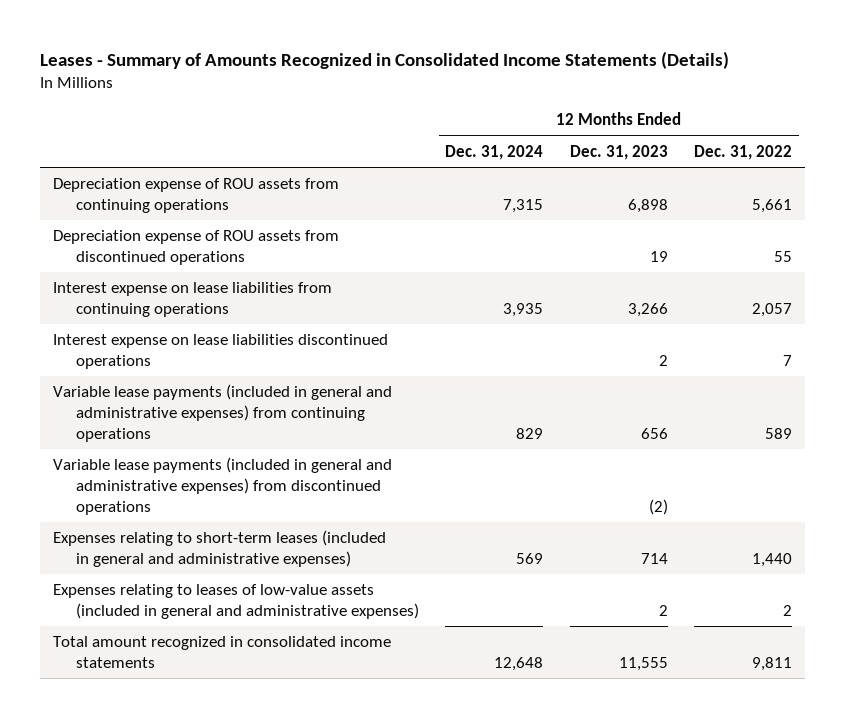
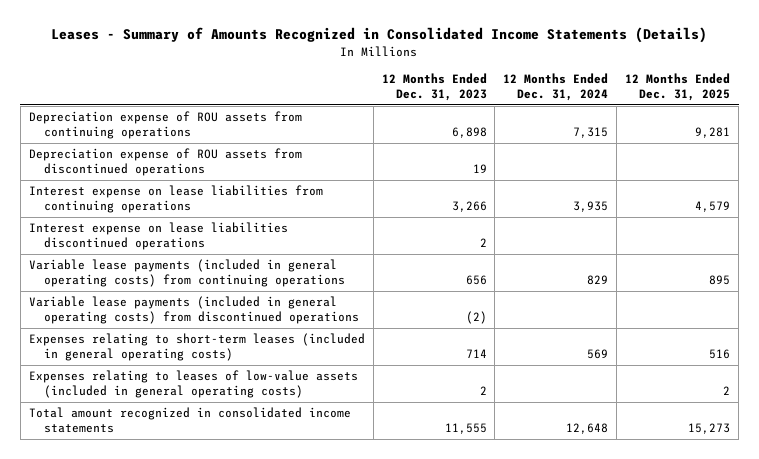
[694,144,793,160] Dec. 31, 2022 -> none
none -> [625,72,731,102] 12 Months Ended Dec. 31, 2025
[53,384,393,442] Variable lease payments (included in general and administrative expenses) from continuing operations -> [28,258,346,288] Variable lease payments (included in general operating costs) from continuing operations
[53,457,393,515] Variable lease payments (included in general and administrative expenses) from discontinued operations -> [28,295,360,325] Variable lease payments (included in general operating costs) from discontinued operations
[53,530,387,567] Expenses relating to short-term leases (included in general and administrative expenses) -> [28,332,365,362] Expenses relating to short-term leases (included in general operating costs)
[53,584,419,619] Expenses relating to leases of low-value assets (included in general and administrative expenses) -> [28,369,358,399] Expenses relating to leases of low-value assets (included in general operating costs)

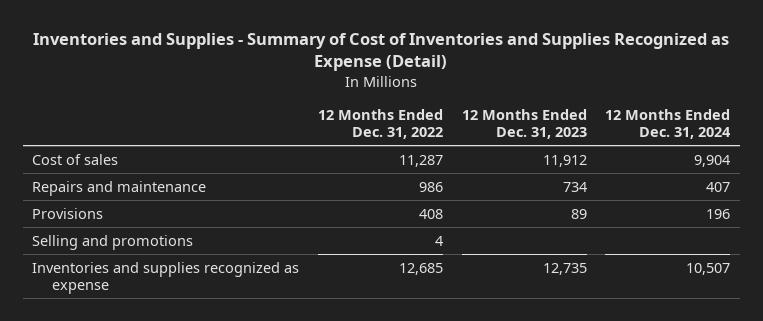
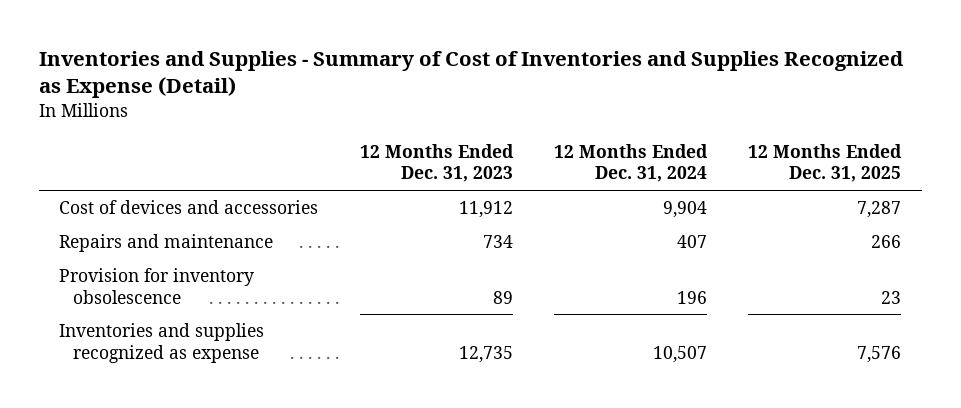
[317,108,443,140] 12 Months Ended Dec. 31, 2022 -> none
none -> [748,144,903,183] 12 Months Ended Dec. 31, 2025
[32,153,119,165] Cost of sales -> [59,200,319,215] Cost of devices and accessories
[32,234,194,250] Selling and promotions -> none
[32,207,104,219] Provisions -> [59,268,255,304] Provision for inventory obsolescence

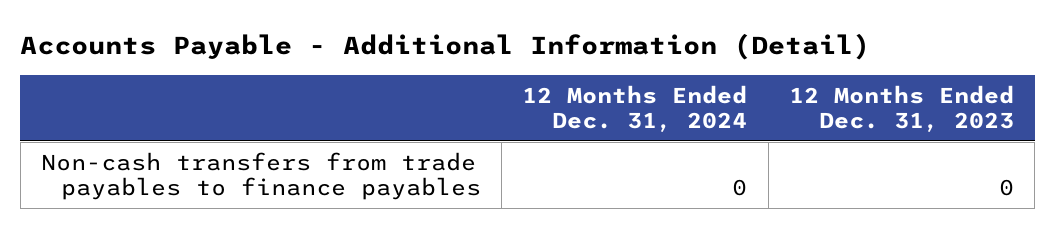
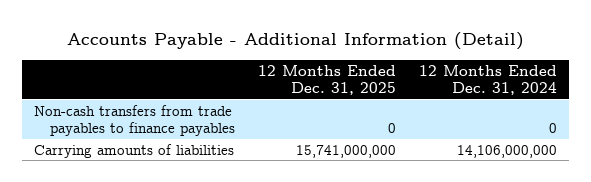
[788,84,1014,133] 12 Months Ended Dec. 31, 2023 -> none
none -> [257,64,396,95] 12 Months Ended Dec. 31, 2025
none -> [34,143,235,158] Carrying amounts of liabilities

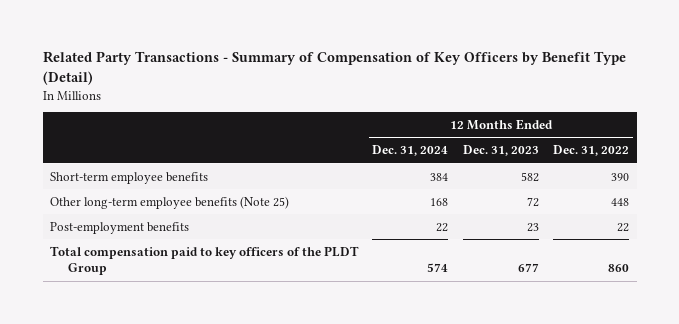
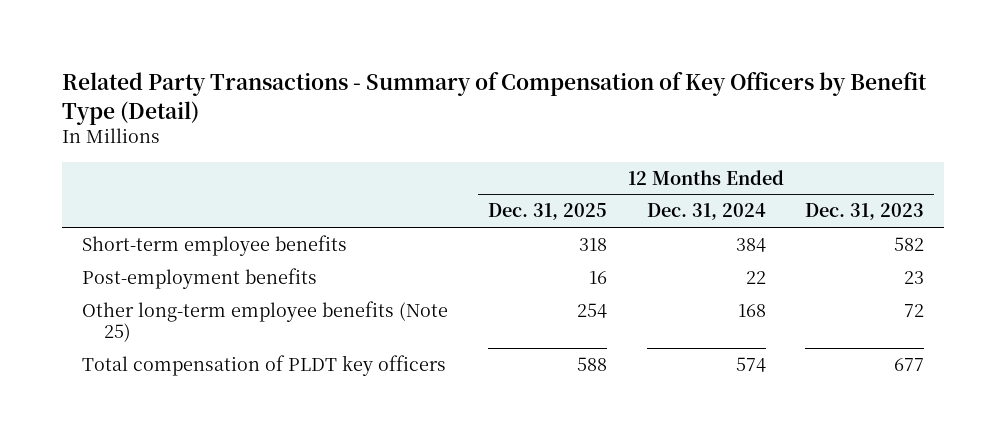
[553,145,630,157] Dec. 31, 2022 -> none
none -> [487,203,607,221] Dec. 31, 2025
[49,195,289,209] Other long-term employee benefits (Note 25) -> [82,301,449,343] Other long-term employee benefits (Note 25)
[49,245,359,276] Total compensation paid to key officers of the PLDT Group -> [82,355,447,377] Total compensation of PLDT key officers

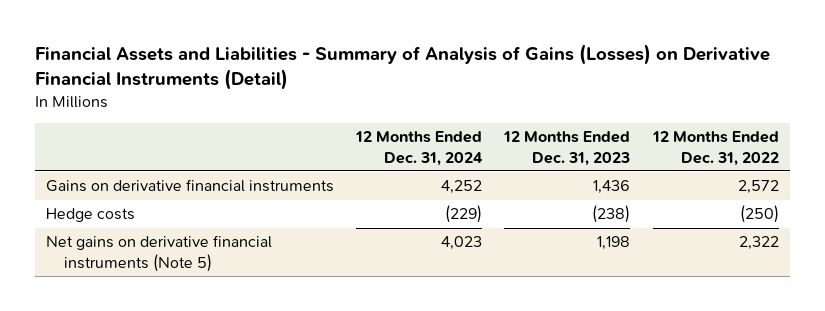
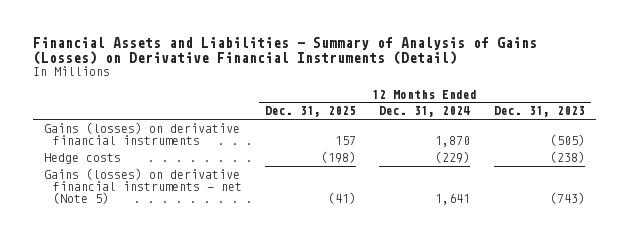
[651,131,779,166] 12 Months Ended Dec. 31, 2022 -> none
none -> [264,106,356,118] Dec. 31, 2025
[45,179,334,193] Gains on derivative financial instruments -> [44,121,241,145] Gains (losses) on derivative financial instruments
[441,180,483,195] 4,252 -> [435,135,471,147] 1,870
[593,180,631,195] 1,436 -> [549,133,585,146] (505)
[45,235,272,272] Net gains on derivative financial instruments (Note 5) -> [44,167,242,205] Gains (losses) on derivative financial instruments - net (Note 5)
[441,236,483,251] 4,023 -> [435,193,471,206] 1,641
[597,236,631,251] 1,198 -> [549,192,585,205] (743)

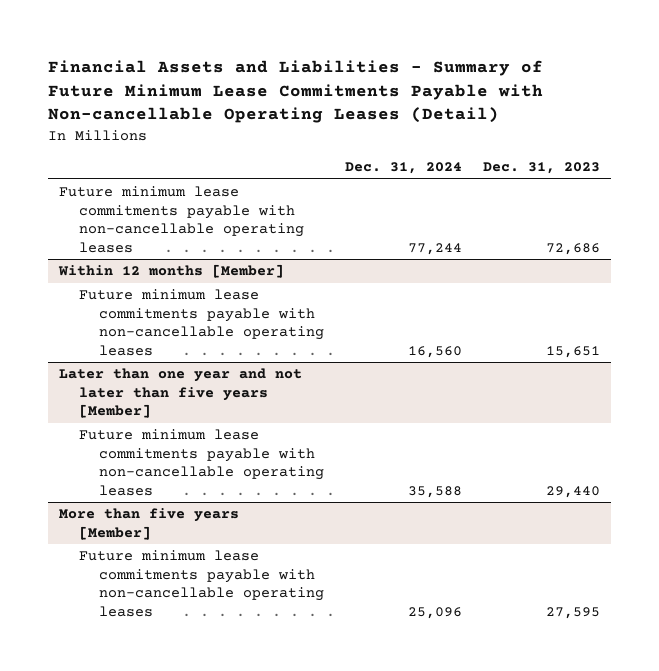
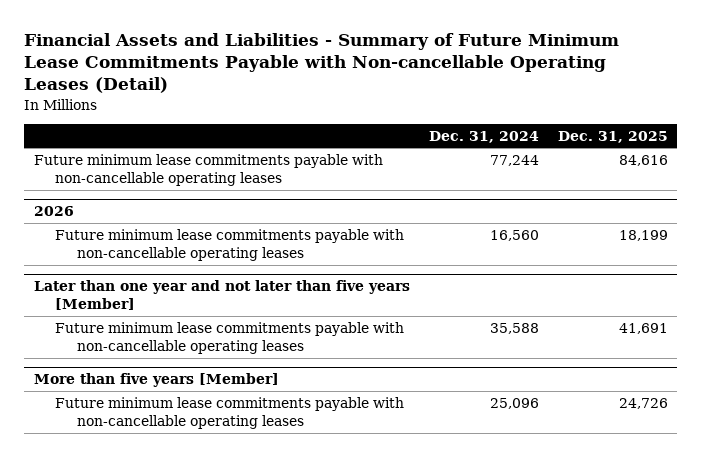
[483,161,601,174] Dec. 31, 2023 -> none
none -> [557,130,668,143] Dec. 31, 2025
[57,264,284,279] Within 12 months [Member] -> [33,206,74,217] 2026

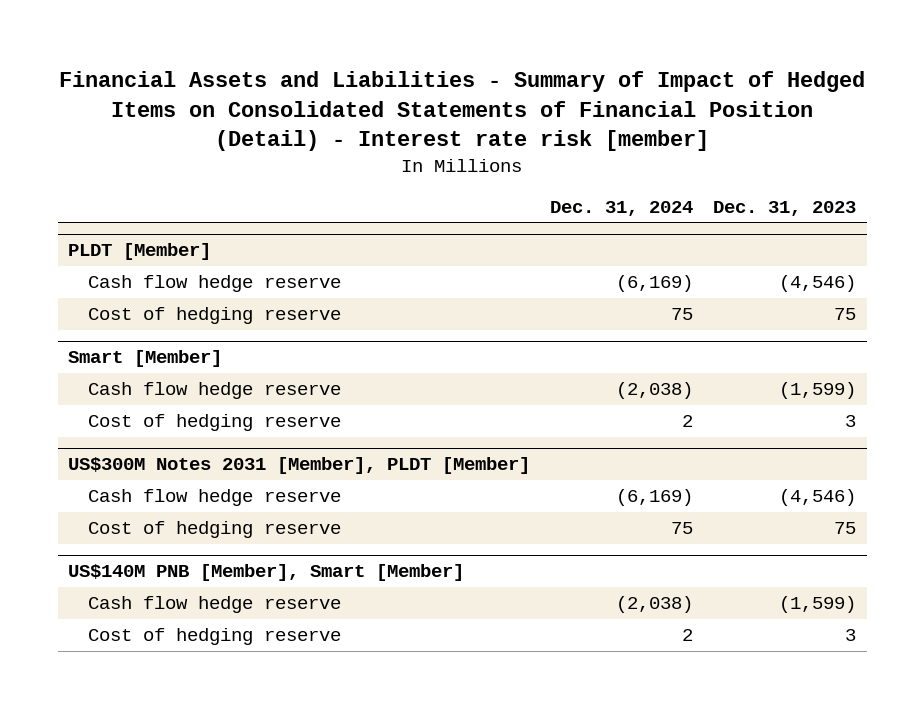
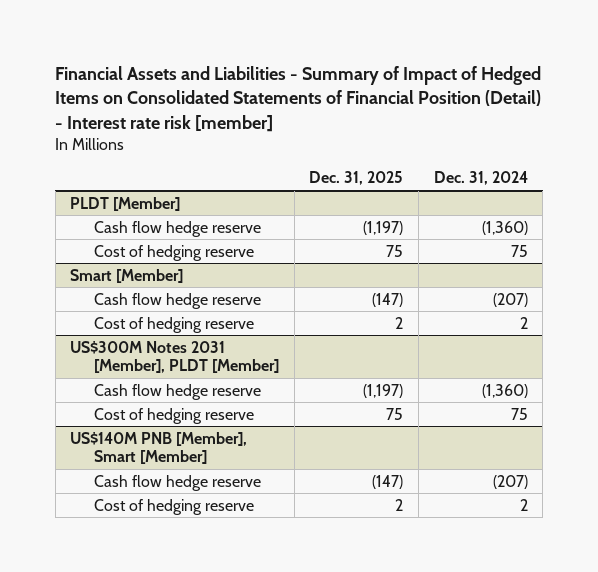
[713,200,857,216] Dec. 31, 2023 -> none
none -> [309,171,404,186] Dec. 31, 2025
[616,275,694,293] (6,169) -> [481,220,528,235] (1,360)
[616,382,694,400] (2,038) -> [492,292,528,307] (207)
[616,489,694,507] (6,169) -> [481,383,528,398] (1,360)
[616,596,694,614] (2,038) -> [492,474,528,489] (207)

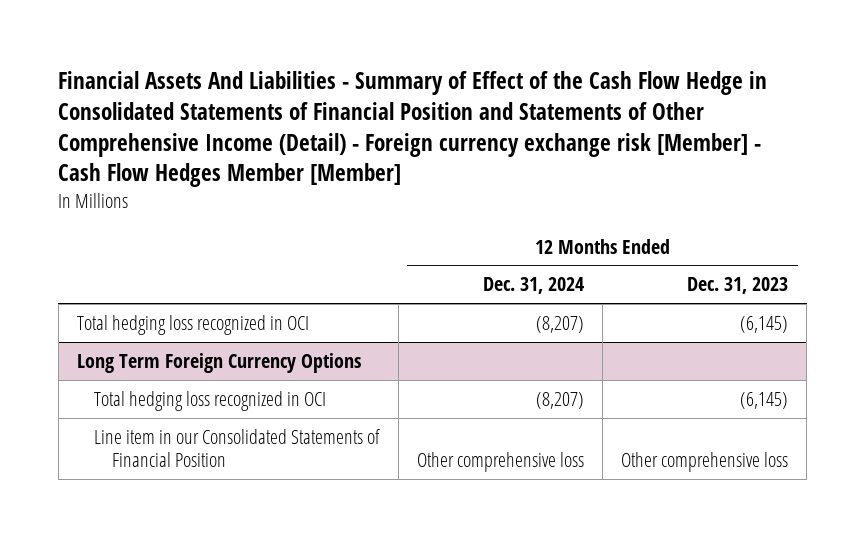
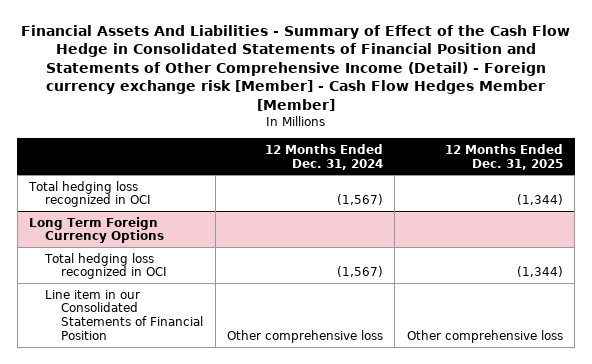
[687,277,789,295] Dec. 31, 2023 -> none
none -> [444,143,563,170] 12 Months Ended Dec. 31, 2025
[535,315,584,333] (8,207) -> [337,194,384,206] (1,567)
[535,391,584,409] (8,207) -> [337,266,384,278] (1,567)

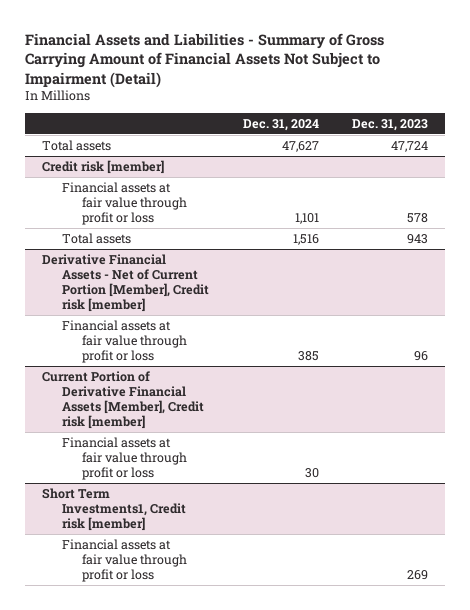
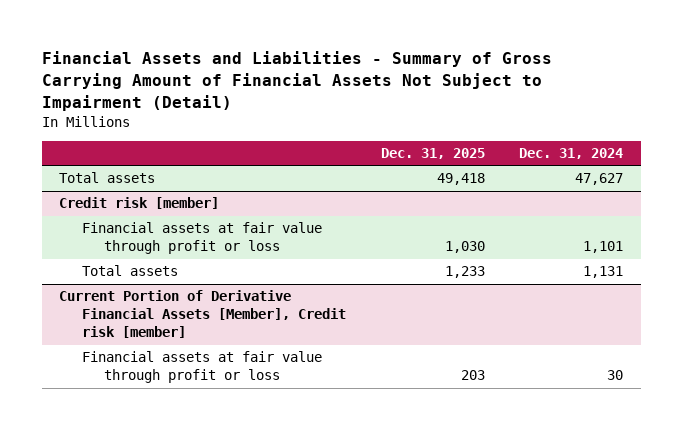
[352,118,429,131] Dec. 31, 2023 -> none
none -> [380,148,485,160] Dec. 31, 2025
[41,253,209,313] Derivative Financial Assets - Net of Current Portion [Member], Credit risk [member] -> none
[61,319,187,364] Financial assets at fair value through profit or loss -> none
[292,233,319,245] 1,516 -> [583,266,624,279] 1,131
[41,487,186,532] Short Term Investments1, Credit risk [member] -> none
[61,538,187,583] Financial assets at fair value through profit or loss -> none

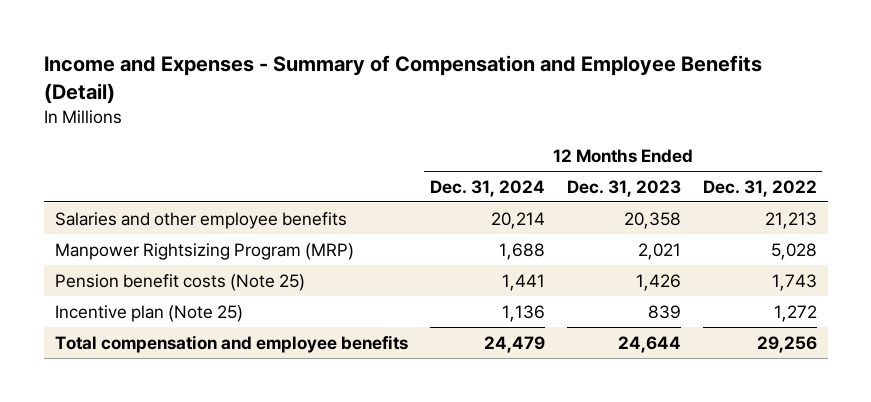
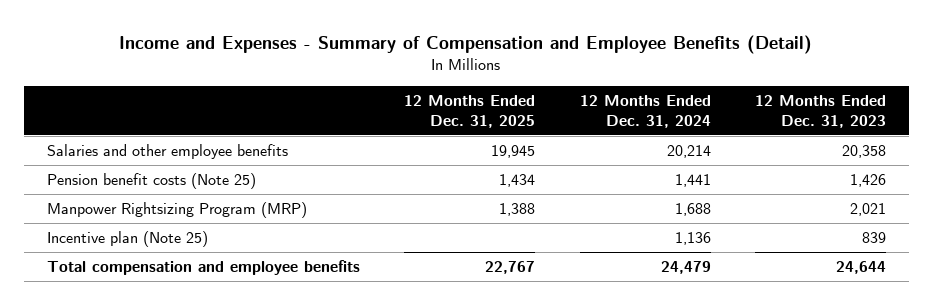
[702,179,817,197] Dec. 31, 2022 -> none
none -> [404,94,536,129] 12 Months Ended Dec. 31, 2025
[54,242,354,260] Manpower Rightsizing Program (MRP) -> [46,201,307,218] Manpower Rightsizing Program (MRP)

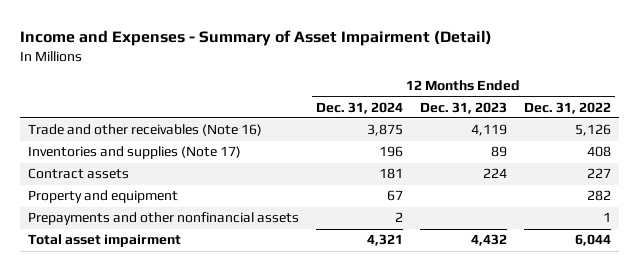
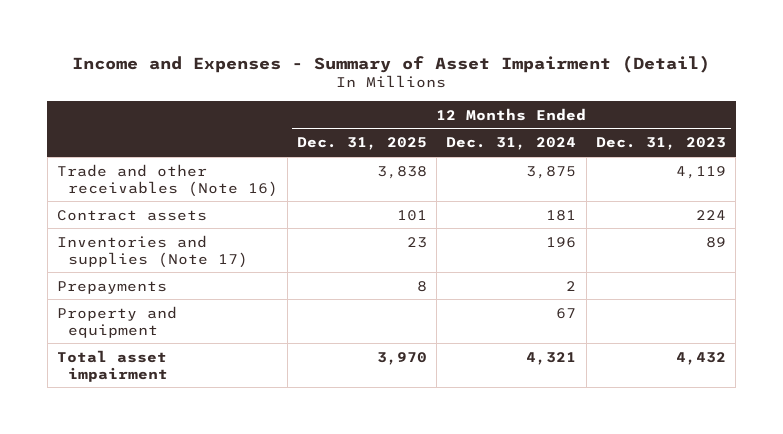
[523,101,611,114] Dec. 31, 2022 -> none
none -> [296,137,427,151] Dec. 31, 2025
[28,146,242,160] Inventories and supplies (Note 17) -> [56,234,248,268] Inventories and supplies (Note 17)
none -> [56,280,167,294] Prepayments
[28,212,300,226] Prepayments and other nonfinancial assets -> none

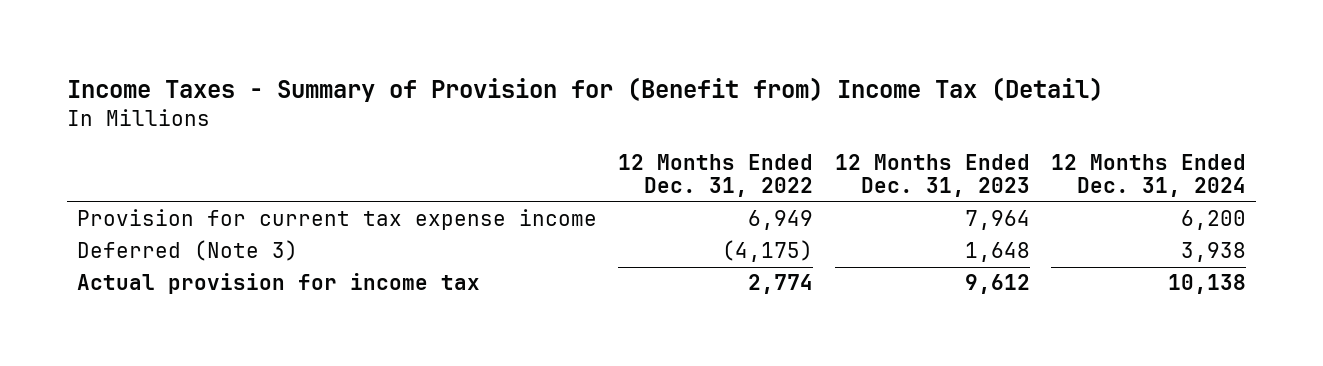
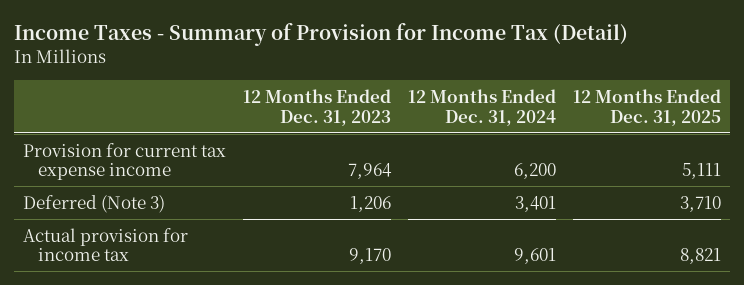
[66,77,1103,103] Income Taxes - Summary of Provision for (Benefit from) Income Tax (Detail) -> [14,23,629,47] Income Taxes - Summary of Provision for Income Tax (Detail)
[618,153,814,198] 12 Months Ended Dec. 31, 2022 -> none
none -> [573,88,722,126] 12 Months Ended Dec. 31, 2025
[964,242,1030,263] 1,648 -> [349,195,391,212] 1,206
[1180,242,1246,263] 3,938 -> [515,195,557,212] 3,401
[964,274,1030,295] 9,612 -> [348,248,391,265] 9,170
[1167,274,1246,295] 10,138 -> [514,248,557,265] 9,601

